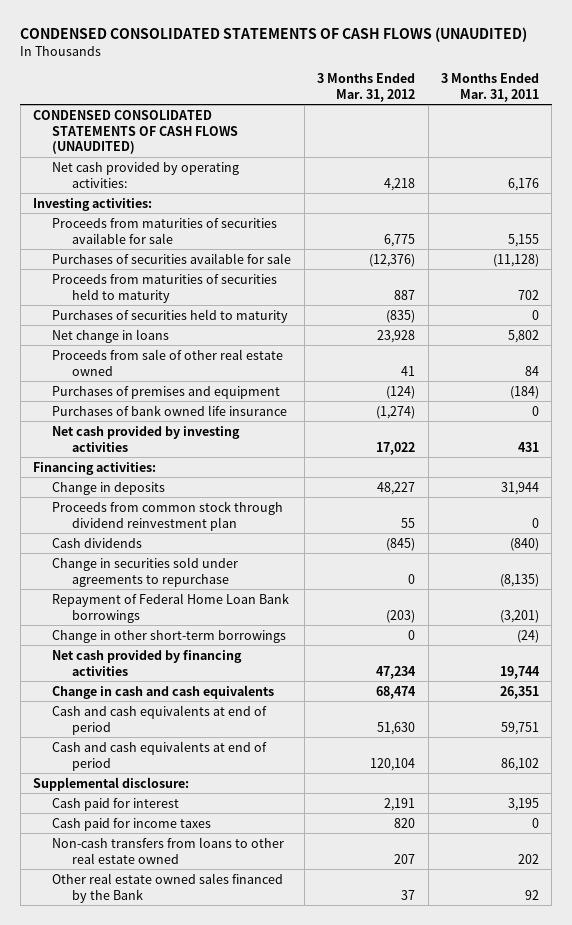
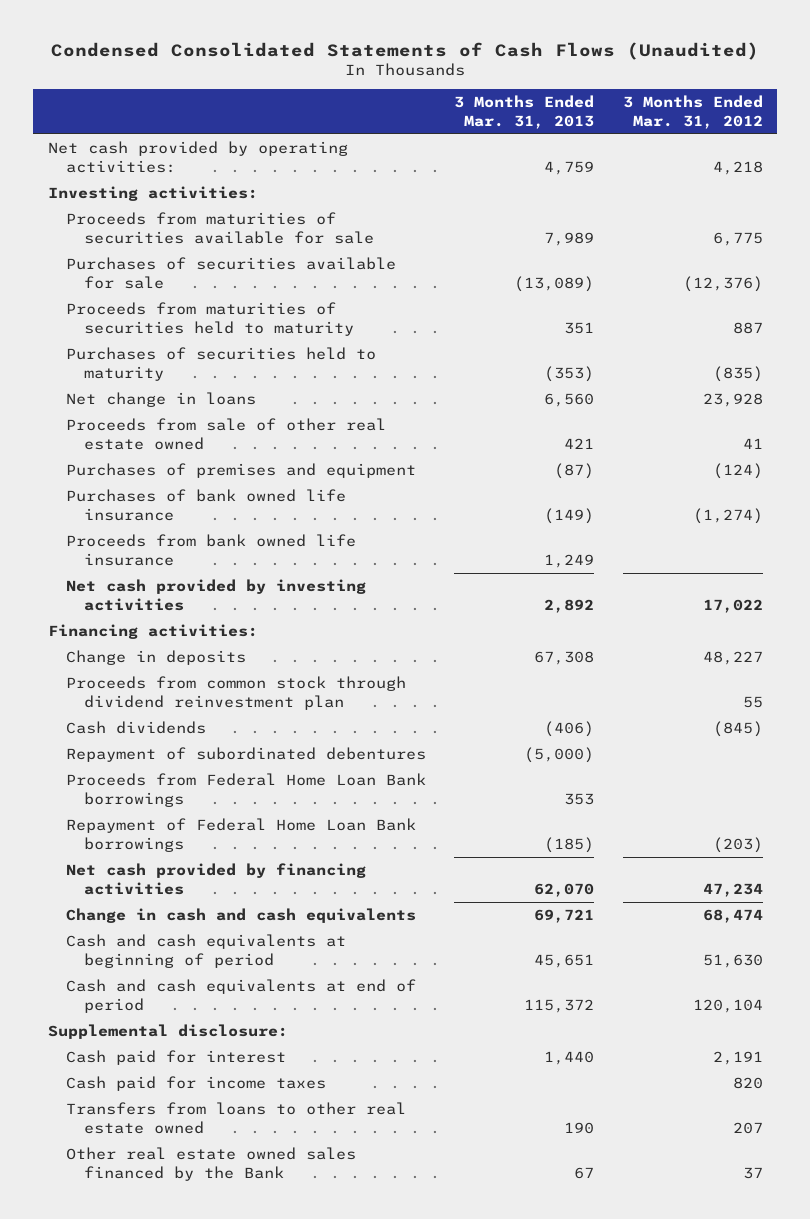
[20,27,528,43] CONDENSED CONSOLIDATED STATEMENTS OF CASH FLOWS (UNAUDITED) -> [51,41,760,60] Condensed Consolidated Statements of Cash Flows (Unaudited)
[440,72,539,102] 3 Months Ended Mar. 31, 2011 -> none
none -> [454,95,595,129] 3 Months Ended Mar. 31, 2013
[33,109,239,155] CONDENSED CONSOLIDATED STATEMENTS OF CASH FLOWS (UNAUDITED) -> none
none -> [65,534,356,566] Proceeds from bank owned life insurance
[52,556,239,587] Change in securities sold under agreements to repurchase -> none
none -> [65,747,426,763] Repayment of subordinated debentures
none -> [65,773,426,807] Proceeds from Federal Home Loan Bank borrowings
[52,629,287,643] Change in other short-term borrowings -> none
[52,704,268,735] Cash and cash equivalents at end of period -> [65,934,346,968] Cash and cash equivalents at beginning of period
[52,836,285,864] Non-cash transfers from loans to other real estate owned -> [65,1102,406,1134] Transfers from loans to other real estate owned

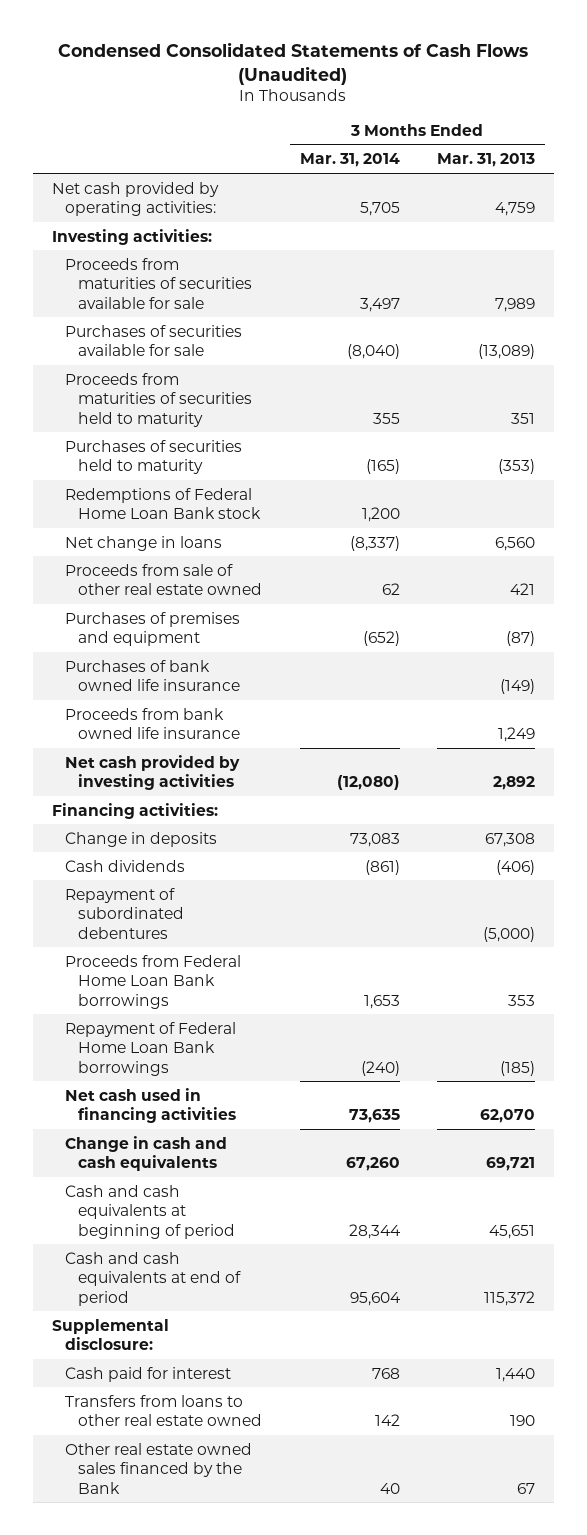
[622,95,763,129] 3 Months Ended Mar. 31, 2012 -> none
none -> [299,153,400,168] Mar. 31, 2014
none -> [64,487,261,520] Redemptions of Federal Home Loan Bank stock
[65,676,406,710] Proceeds from common stock through dividend reinvestment plan -> none
[65,863,366,895] Net cash provided by financing activities -> [64,1087,236,1124] Net cash used in financing activities
[65,1076,326,1092] Cash paid for income taxes -> none

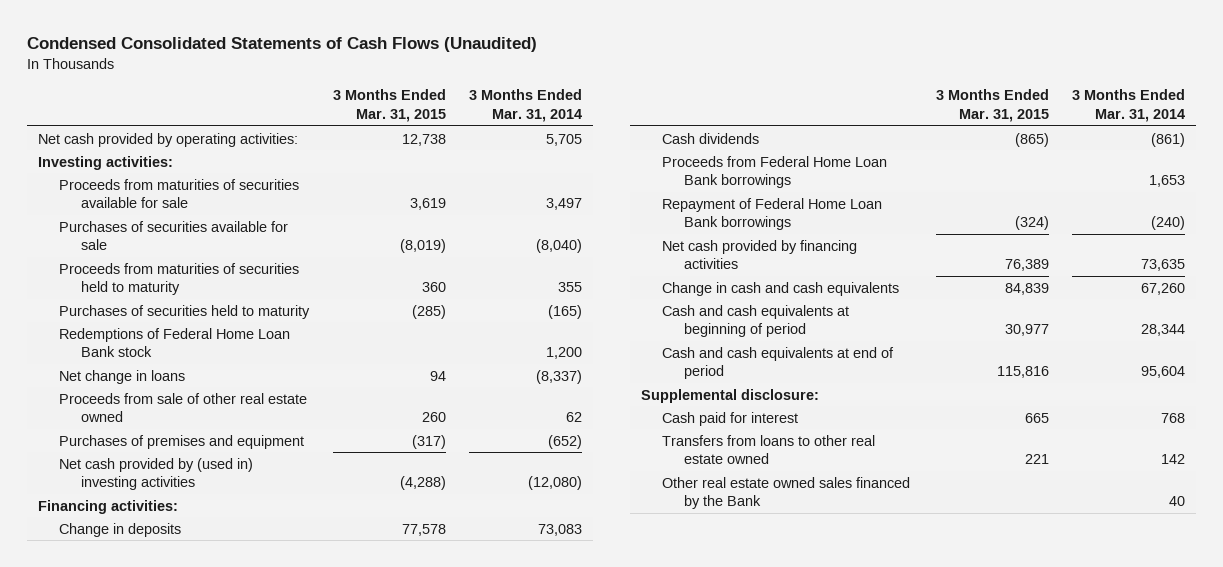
[437,153,536,168] Mar. 31, 2013 -> none
none -> [332,89,446,123] 3 Months Ended Mar. 31, 2015
[64,659,240,692] Purchases of bank owned life insurance -> none
[64,707,240,740] Proceeds from bank owned life insurance -> none
[64,754,240,791] Net cash provided by investing activities -> [59,457,254,491] Net cash provided by (used in) investing activities
[64,887,184,939] Repayment of subordinated debentures -> none
[64,1087,236,1124] Net cash used in financing activities -> [662,239,858,270] Net cash provided by financing activities

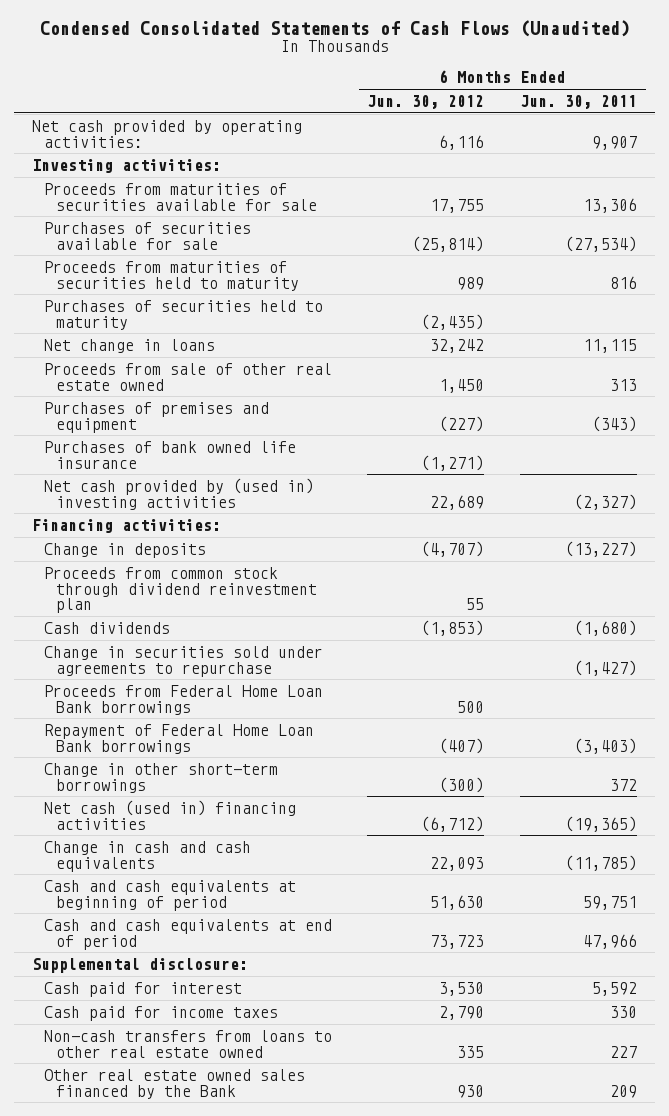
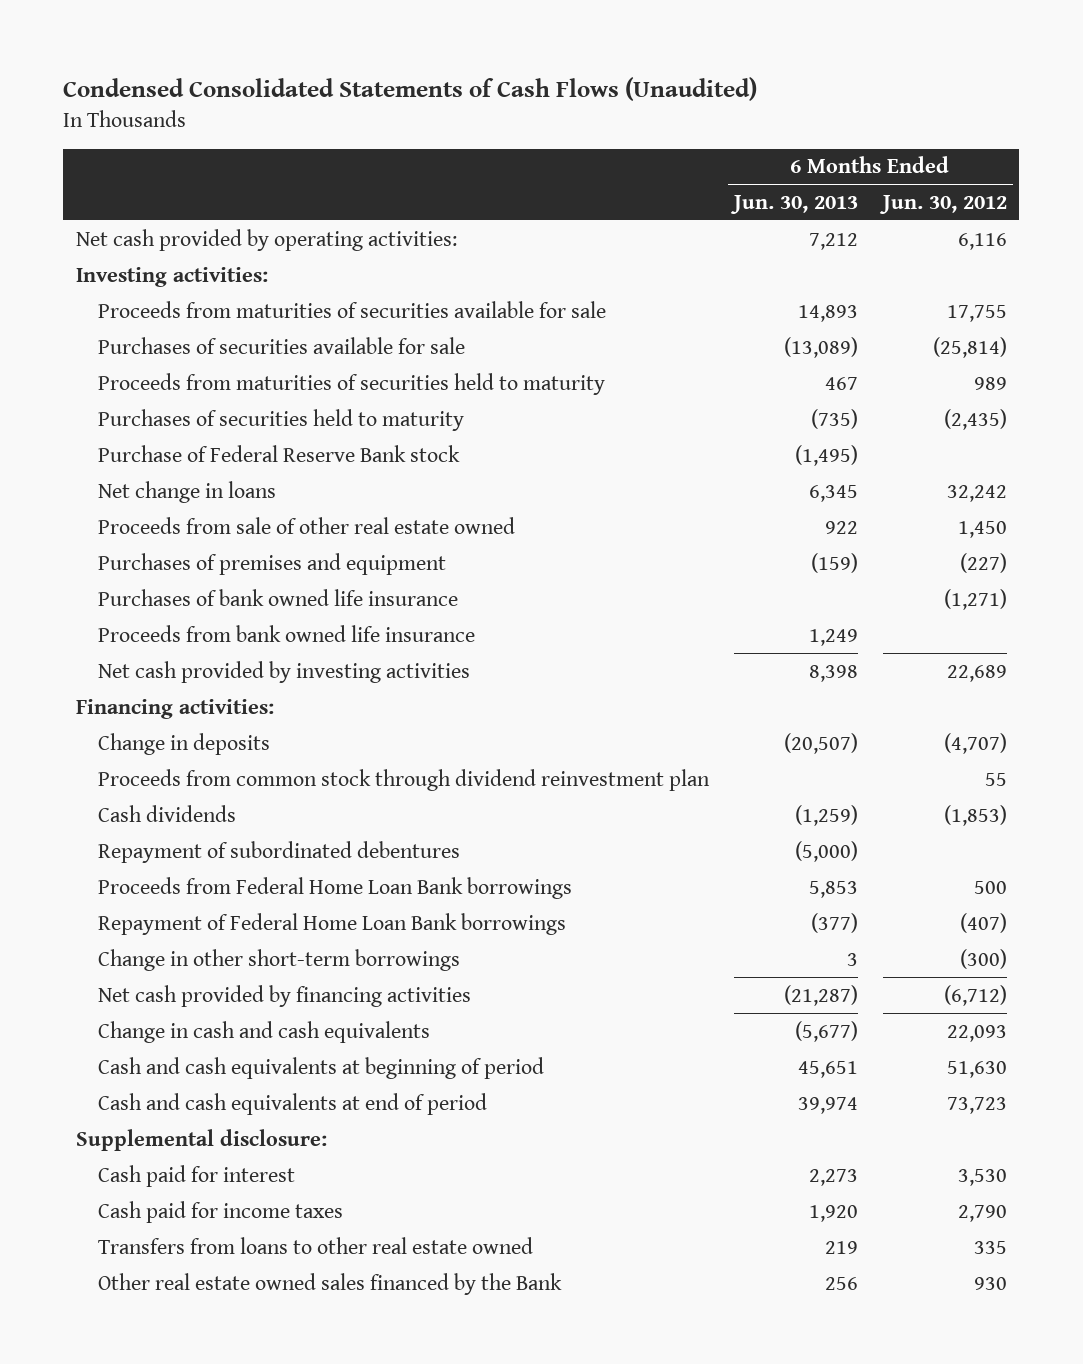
[520,95,638,110] Jun. 30, 2011 -> none
none -> [729,194,858,214] Jun. 30, 2013
none -> [97,444,460,462] Purchase of Federal Reserve Bank stock
none -> [97,624,475,642] Proceeds from bank owned life insurance
[43,477,314,510] Net cash provided by (used in) investing activities -> [97,660,470,683] Net cash provided by investing activities
[43,645,323,677] Change in securities sold under agreements to repurchase -> none
none -> [97,840,460,863] Repayment of subordinated debentures
[43,799,296,830] Net cash (used in) financing activities -> [97,984,471,1007] Net cash provided by financing activities
[43,1029,332,1058] Non-cash transfers from loans to other real estate owned -> [97,1236,533,1254] Transfers from loans to other real estate owned

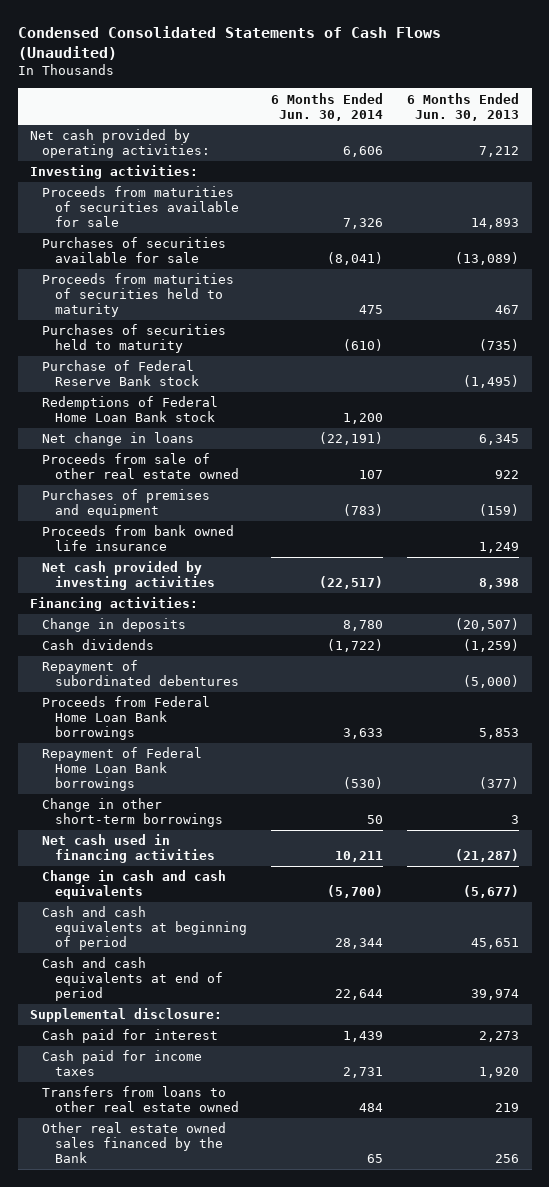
[878,194,1007,214] Jun. 30, 2012 -> none
none -> [271,92,384,121] 6 Months Ended Jun. 30, 2014
none -> [42,396,219,423] Redemptions of Federal Home Loan Bank stock
[97,588,458,606] Purchases of bank owned life insurance -> none
[97,768,710,791] Proceeds from common stock through dividend reinvestment plan -> none
[97,984,471,1007] Net cash provided by financing activities -> [42,834,215,864] Net cash used in financing activities

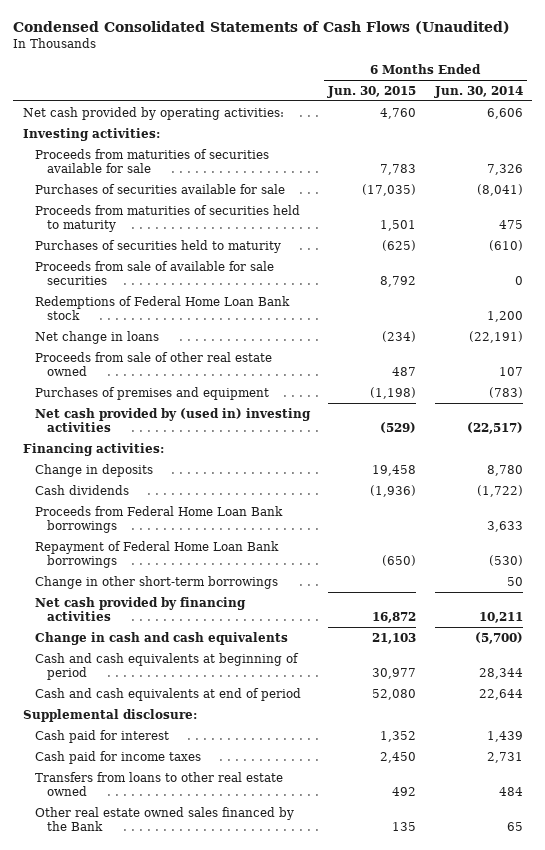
[407,92,520,121] 6 Months Ended Jun. 30, 2013 -> none
none -> [327,85,417,98] Jun. 30, 2015
[42,360,199,387] Purchase of Federal Reserve Bank stock -> none
none -> [34,260,274,285] Proceeds from sale of available for sale securities
[42,525,235,552] Proceeds from bank owned life insurance -> none
[42,561,215,591] Net cash provided by investing activities -> [34,407,311,432] Net cash provided by (used in) investing activities
[42,660,239,687] Repayment of subordinated debentures -> none
[42,834,215,864] Net cash used in financing activities -> [34,596,246,621] Net cash provided by financing activities

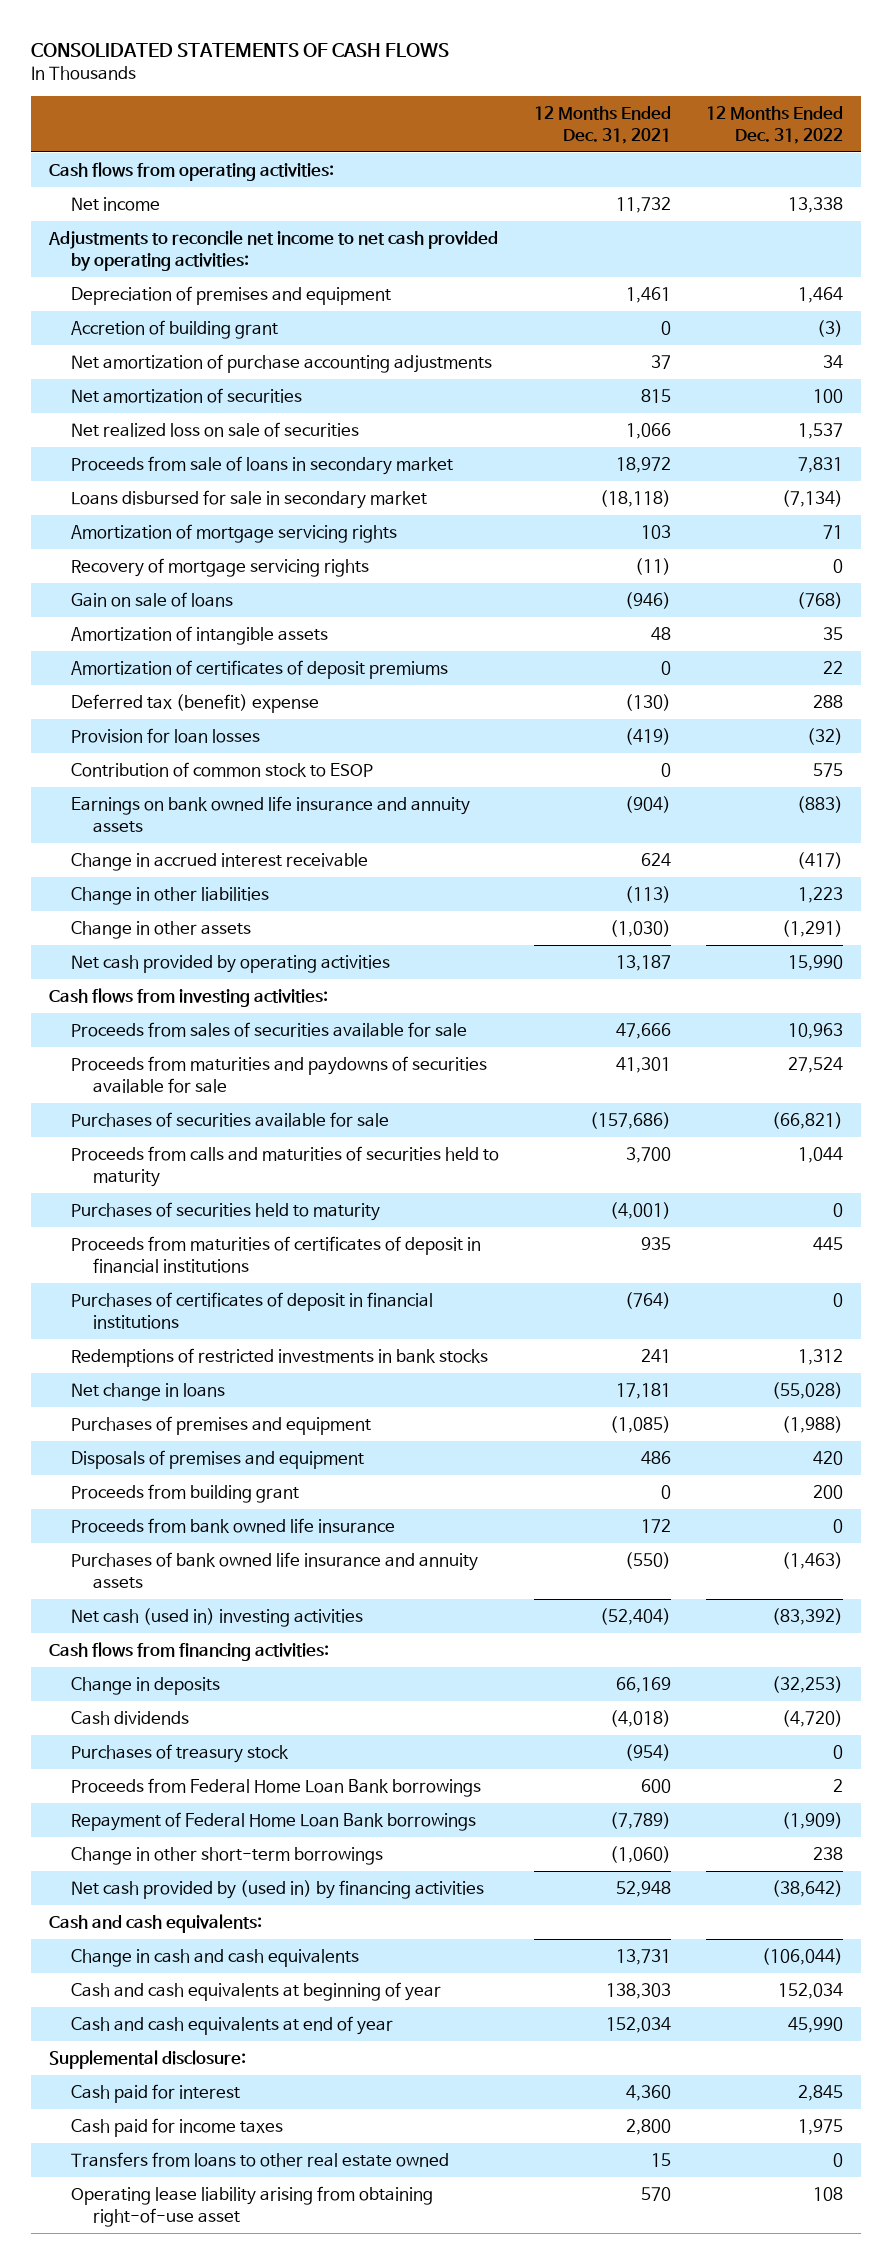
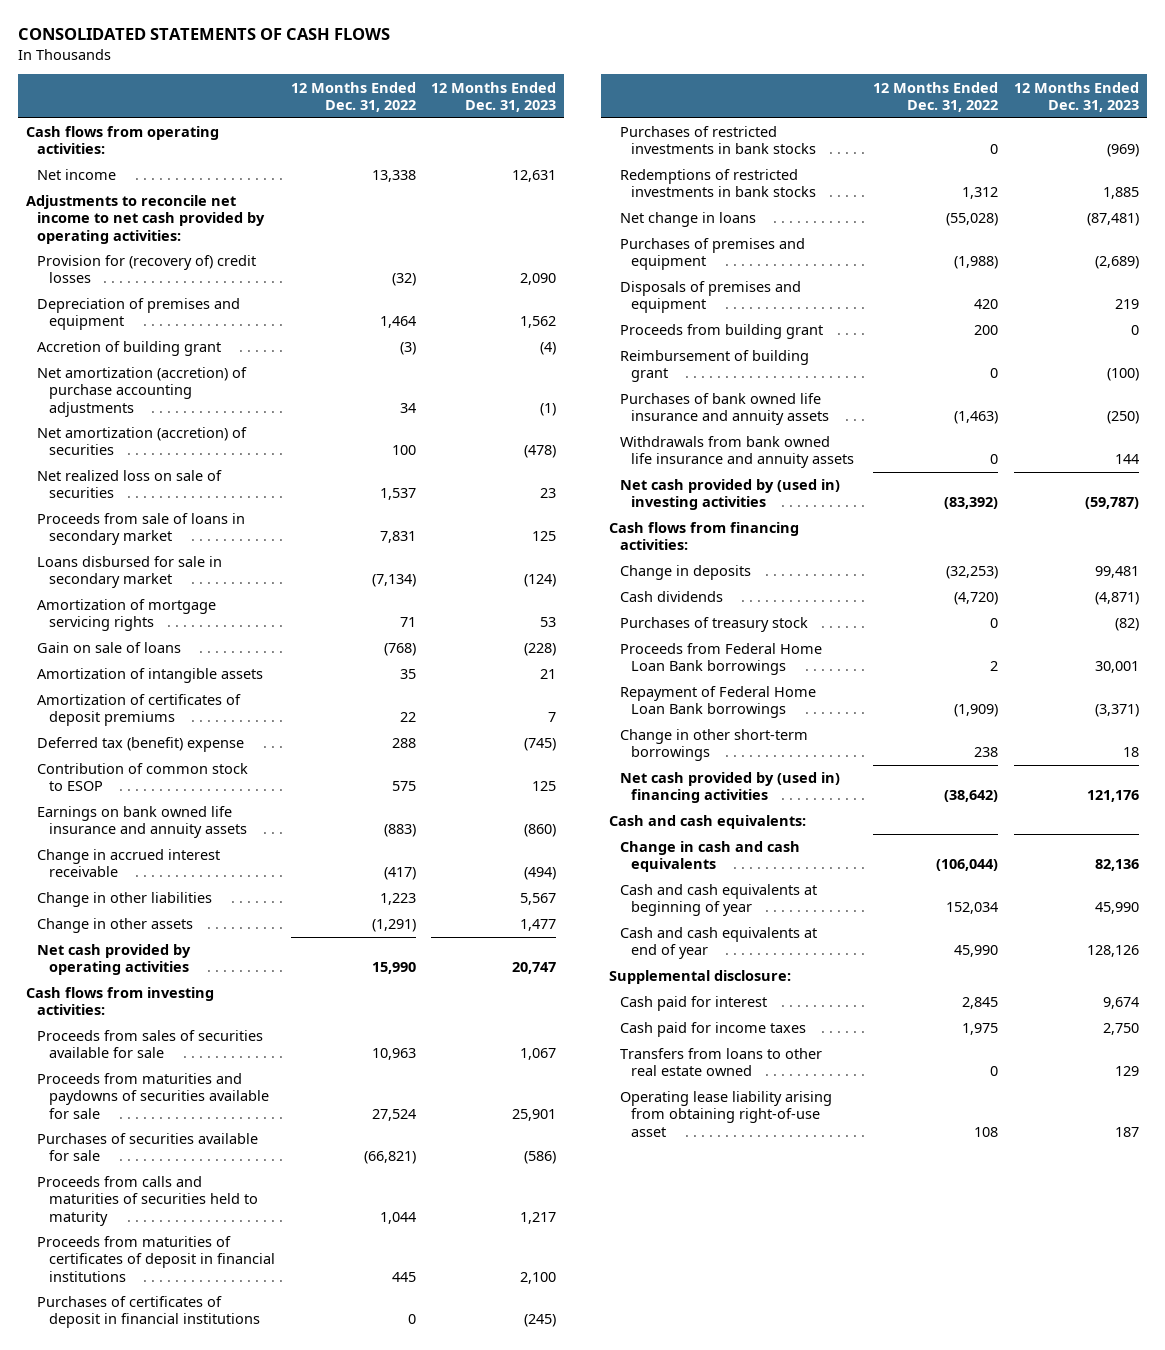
[534,106,672,144] 12 Months Ended Dec. 31, 2021 -> none
none -> [431,81,557,112] 12 Months Ended Dec. 31, 2023
none -> [37,255,257,284] Provision for (recovery of) credit losses
[70,354,492,374] Net amortization of purchase accounting adjustments -> [37,367,248,417] Net amortization (accretion) of purchase accounting adjustments
[70,388,302,404] Net amortization of securities -> [37,427,248,456] Net amortization (accretion) of securities
[70,558,369,578] Recovery of mortgage servicing rights -> none
[70,728,260,744] Provision for loan losses -> none
[70,1202,380,1222] Purchases of securities held to maturity -> none
none -> [619,126,817,155] Purchases of restricted investments in bank stocks
[70,1518,395,1534] Proceeds from bank owned life insurance -> none
none -> [619,350,809,383] Reimbursement of building grant
none -> [619,436,855,469] Withdrawals from bank owned life insurance and annuity assets
[70,1608,363,1628] Net cash (used in) investing activities -> [619,479,840,511] Net cash provided by (used in) investing activities
[70,1880,484,1900] Net cash provided by (used in) by financing activities -> [619,772,840,804] Net cash provided by (used in) financing activities

